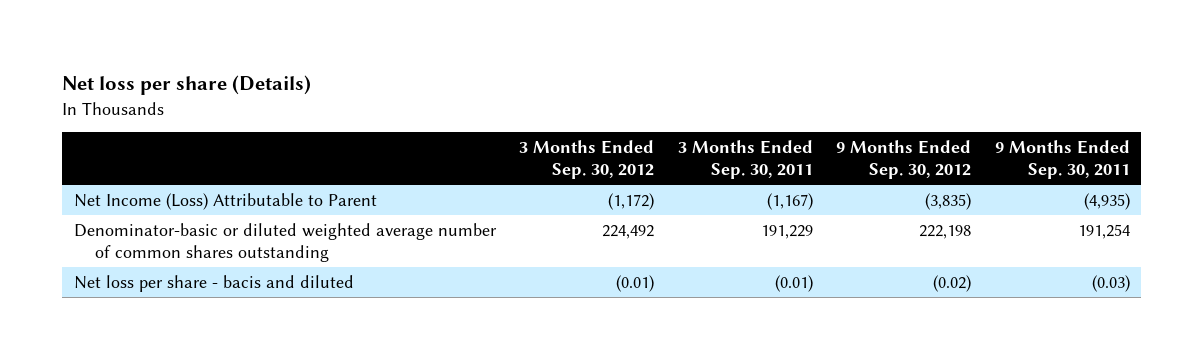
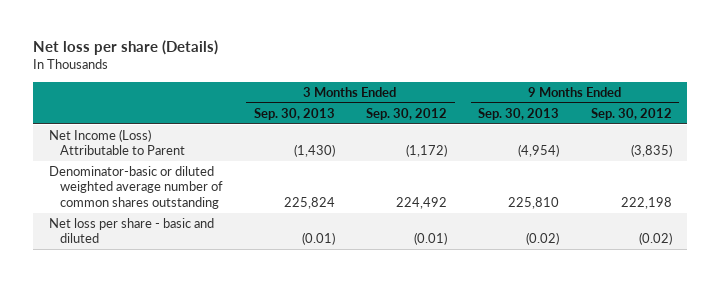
[677,140,813,180] 3 Months Ended Sep. 30, 2011 -> none
[994,140,1130,180] 9 Months Ended Sep. 30, 2011 -> none
none -> [253,107,335,120] Sep. 30, 2013
none -> [478,107,560,120] Sep. 30, 2013
[74,274,355,292] Net loss per share - bacis and diluted -> [48,218,214,244] Net loss per share - basic and diluted

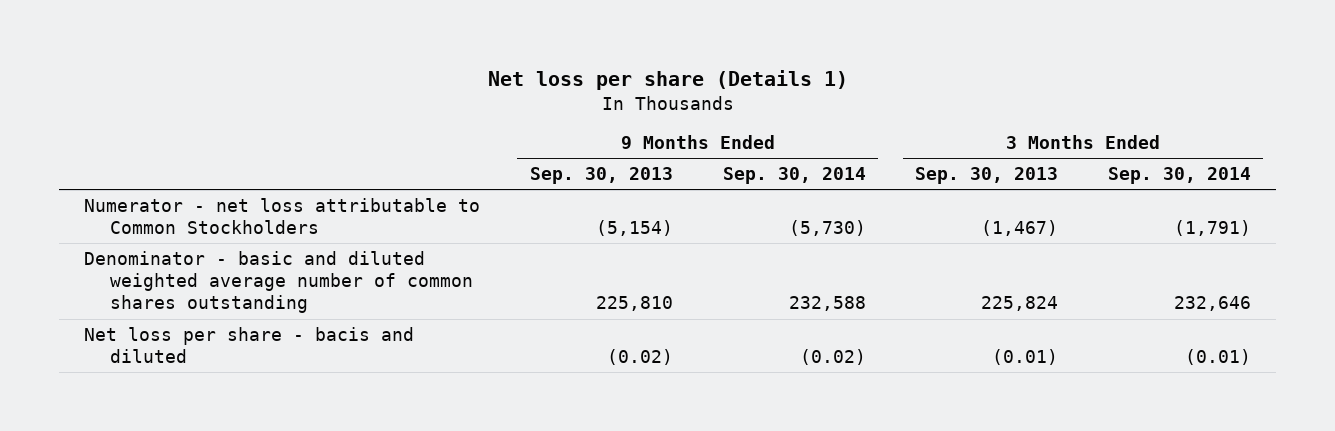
[32,40,218,56] Net loss per share (Details) -> [487,70,848,91] Net loss per share (Details 1)
[366,107,448,120] Sep. 30, 2012 -> none
[590,107,672,120] Sep. 30, 2012 -> none
none -> [722,167,866,185] Sep. 30, 2014
none -> [1107,167,1251,185] Sep. 30, 2014
[48,129,185,156] Net Income (Loss) Attributable to Parent -> [84,197,481,235] Numerator - net loss attributable to Common Stockholders
[293,144,335,158] (1,430) -> [981,220,1059,237] (1,467)
[518,144,560,158] (4,954) -> [595,220,673,237] (5,154)
[48,166,223,209] Denominator-basic or diluted weighted average number of common shares outstanding -> [84,250,474,314] Denominator - basic and diluted weighted average number of common shares outstanding
[48,218,214,244] Net loss per share - basic and diluted -> [84,326,415,364] Net loss per share - bacis and diluted

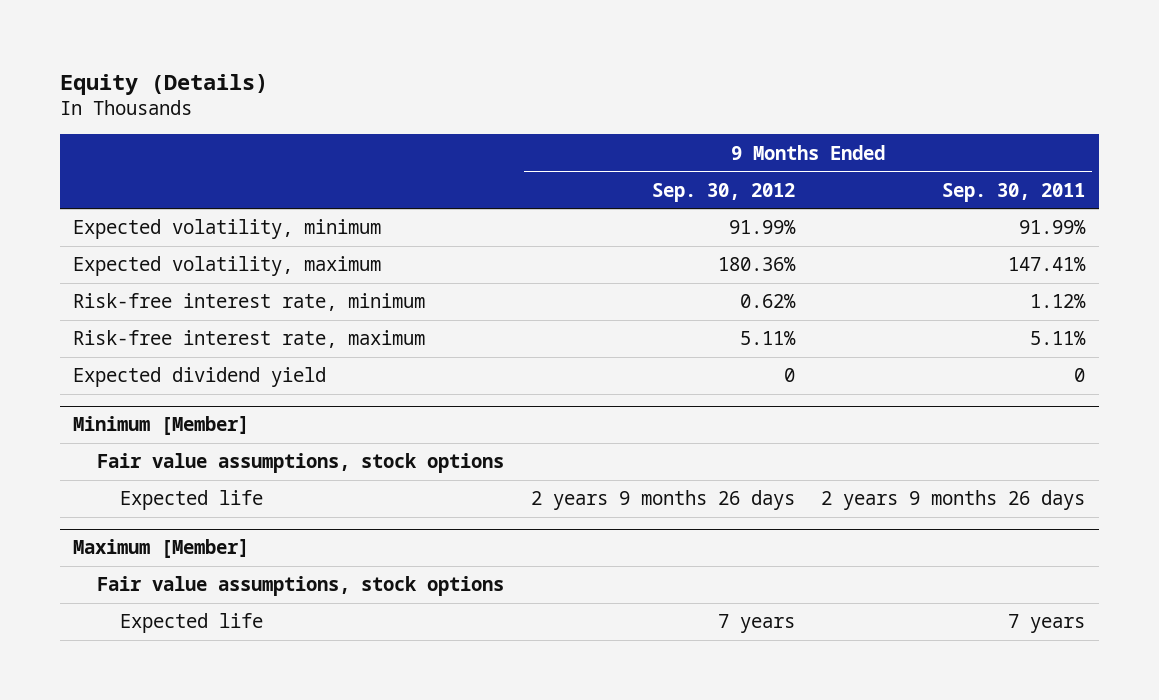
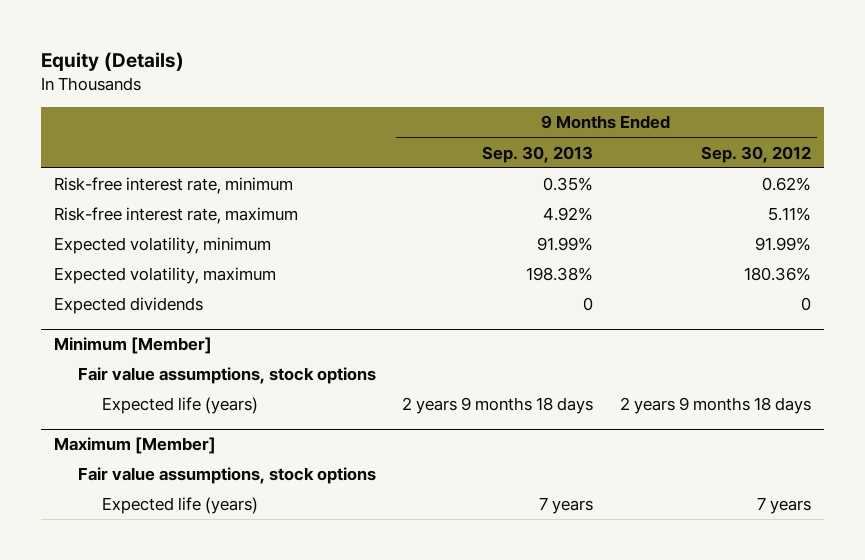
[942,182,1086,202] Sep. 30, 2011 -> none
none -> [482,145,594,163] Sep. 30, 2013
[73,219,382,240] Expected volatility, minimum -> [54,237,272,255] Expected volatility, minimum
[73,256,382,277] Expected volatility, maximum -> [54,267,277,285] Expected volatility, maximum
[73,367,327,388] Expected dividend yield -> [54,297,204,315] Expected dividends
[120,490,264,511] Expected life -> [102,397,259,415] Expected life (years)
[530,490,795,511] 2 years 9 months 26 days -> [619,397,811,415] 2 years 9 months 18 days
[120,613,264,634] Expected life -> [102,497,259,515] Expected life (years)

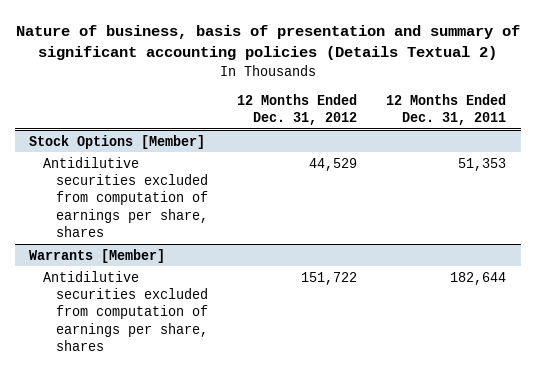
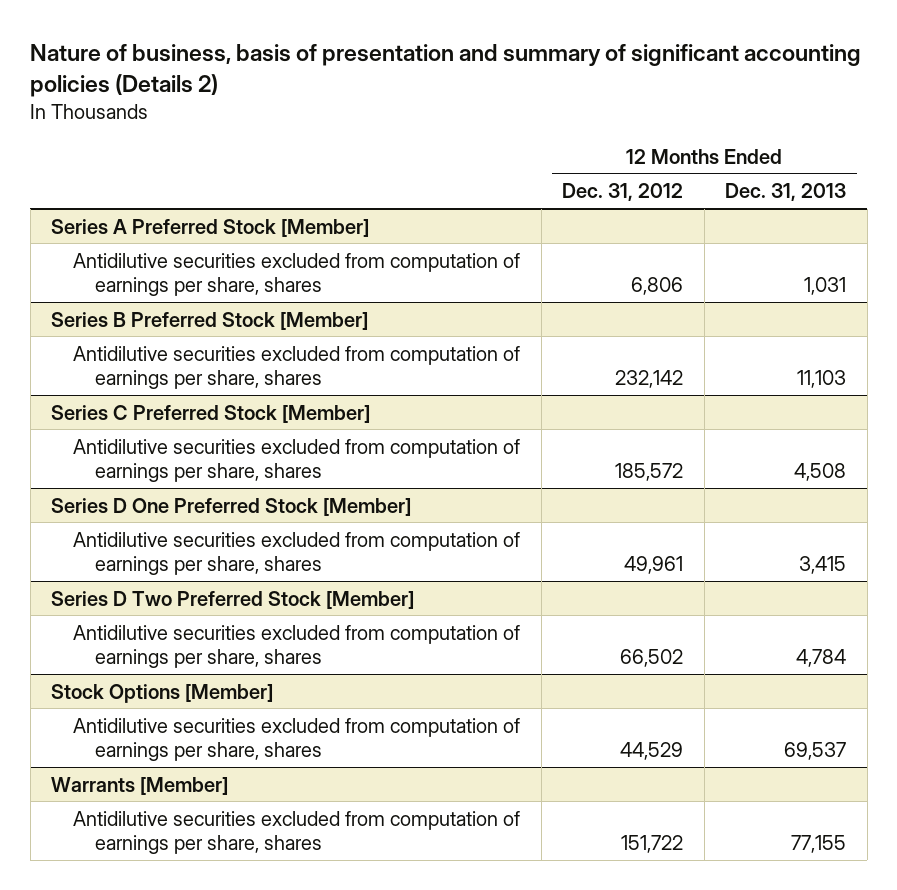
[15,24,520,61] Nature of business, basis of presentation and summary of significant accounting policies (Details Textual 2) -> [30,44,862,98] Nature of business, basis of presentation and summary of significant accounting policies (Details 2)
[386,93,507,126] 12 Months Ended Dec. 31, 2011 -> none
none -> [725,183,847,202] Dec. 31, 2013
none -> [51,218,370,237] Series A Preferred Stock [Member]
none -> [73,252,521,297] Antidilutive securities excluded from computation of earnings per share, shares
none -> [51,311,369,330] Series B Preferred Stock [Member]
none -> [73,345,521,390] Antidilutive securities excluded from computation of earnings per share, shares
none -> [51,404,371,423] Series C Preferred Stock [Member]
none -> [73,438,521,483] Antidilutive securities excluded from computation of earnings per share, shares
none -> [51,497,412,516] Series D One Preferred Stock [Member]
none -> [73,531,521,576] Antidilutive securities excluded from computation of earnings per share, shares
none -> [51,590,415,609] Series D Two Preferred Stock [Member]
none -> [73,624,521,669] Antidilutive securities excluded from computation of earnings per share, shares

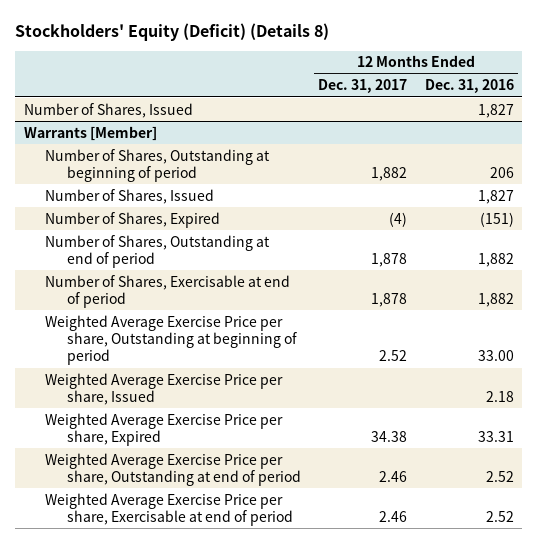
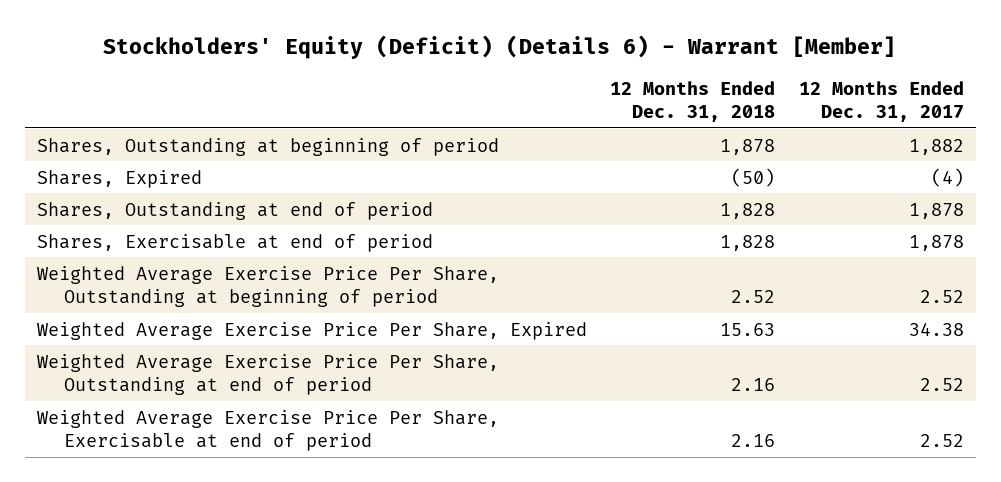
[15,22,330,41] Stockholders' Equity (Deficit) (Details 8) -> [103,34,897,59] Stockholders' Equity (Deficit) (Details 6) - Warrant [Member]
[424,79,514,94] Dec. 31, 2016 -> none
none -> [610,80,776,122] 12 Months Ended Dec. 31, 2018
[23,102,193,118] Number of Shares, Issued -> none
[23,125,157,141] Warrants [Member] -> none
[45,188,215,204] Number of Shares, Issued -> none
[45,372,284,405] Weighted Average Exercise Price per share, Issued -> none
[45,148,271,182] Number of Shares, Outstanding at beginning of period -> [37,137,500,156] Shares, Outstanding at beginning of period
[45,211,221,228] Number of Shares, Expired -> [37,169,203,188] Shares, Expired
[45,234,271,268] Number of Shares, Outstanding at end of period -> [37,201,434,220] Shares, Outstanding at end of period
[45,274,291,308] Number of Shares, Exercisable at end of period -> [37,233,434,252] Shares, Exercisable at end of period
[45,314,297,366] Weighted Average Exercise Price per share, Outstanding at beginning of period -> [37,265,500,307] Weighted Average Exercise Price Per Share, Outstanding at beginning of period
[45,412,284,446] Weighted Average Exercise Price per share, Expired -> [37,321,588,340] Weighted Average Exercise Price Per Share, Expired
[45,452,301,486] Weighted Average Exercise Price per share, Outstanding at end of period -> [37,353,500,395] Weighted Average Exercise Price Per Share, Outstanding at end of period
[379,470,408,482] 2.46 -> [919,377,964,391] 2.52
[45,492,293,526] Weighted Average Exercise Price per share, Exercisable at end of period -> [37,409,500,451] Weighted Average Exercise Price Per Share, Exercisable at end of period
[379,510,408,522] 2.46 -> [919,433,964,447] 2.52

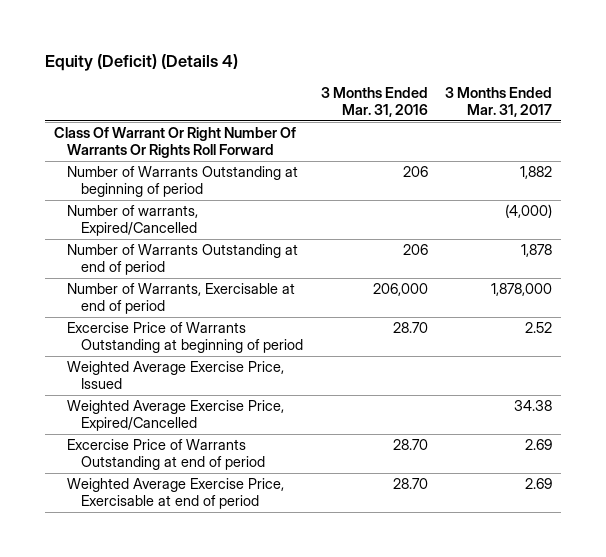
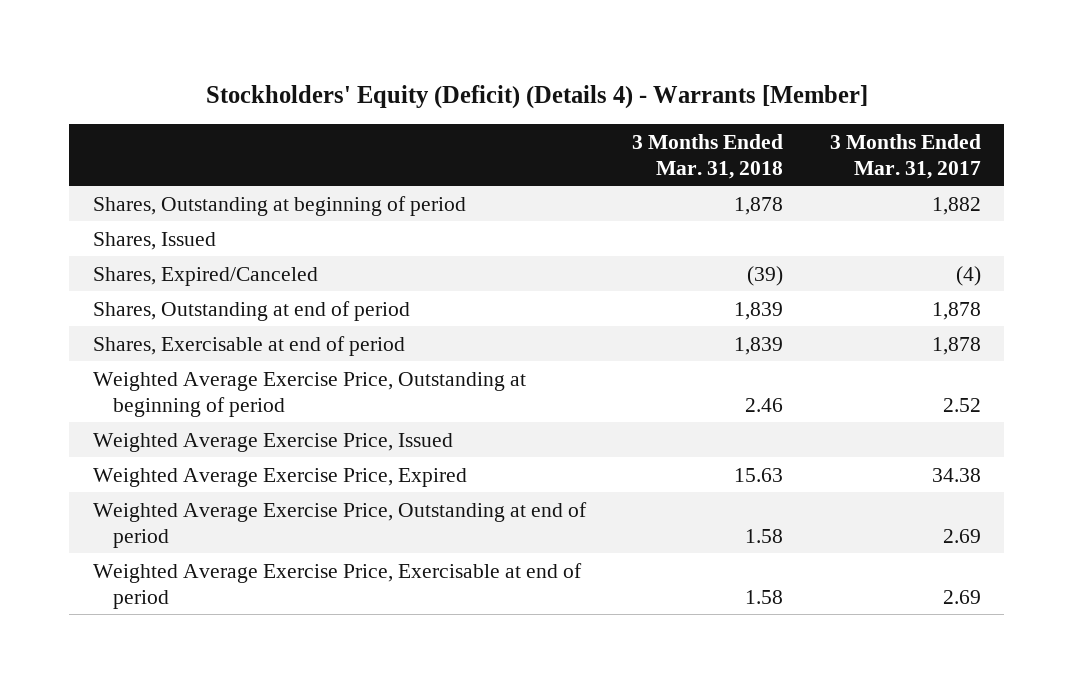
[45,54,239,72] Equity (Deficit) (Details 4) -> [205,84,868,109] Stockholders' Equity (Deficit) (Details 4) - Warrants [Member]
[320,86,428,117] 3 Months Ended Mar. 31, 2016 -> none
none -> [632,133,784,179] 3 Months Ended Mar. 31, 2018
[53,127,296,159] Class Of Warrant Or Right Number Of Warrants Or Rights Roll Forward -> none
[67,205,199,237] Number of warrants, Expired/Cancelled -> none
[67,166,299,198] Number of Warrants Outstanding at beginning of period -> [92,195,466,216] Shares, Outstanding at beginning of period
none -> [92,231,216,250] Shares, Issued
none -> [92,266,318,286] Shares, Expired/Canceled
[67,244,299,276] Number of Warrants Outstanding at end of period -> [92,300,410,321] Shares, Outstanding at end of period
[67,283,296,315] Number of Warrants, Exercisable at end of period -> [92,335,405,356] Shares, Exercisable at end of period
[491,283,553,297] 1,878,000 -> [931,336,981,355] 1,878
[67,322,304,354] Excercise Price of Warrants Outstanding at beginning of period -> [92,371,526,417] Weighted Average Exercise Price, Outstanding at beginning of period
[67,400,285,432] Weighted Average Exercise Price, Expired/Cancelled -> [92,467,467,487] Weighted Average Exercise Price, Expired
[67,439,266,471] Excercise Price of Warrants Outstanding at end of period -> [92,501,587,548] Weighted Average Exercise Price, Outstanding at end of period

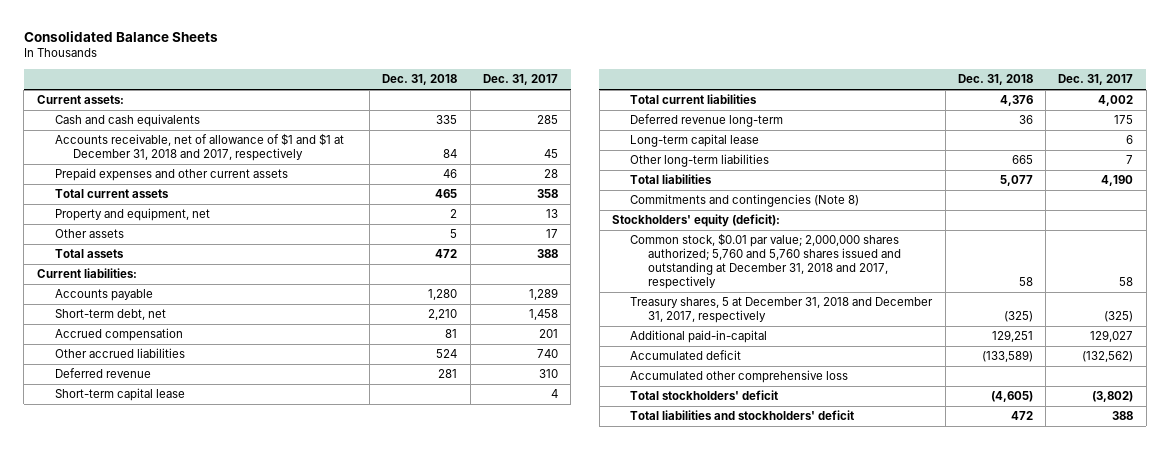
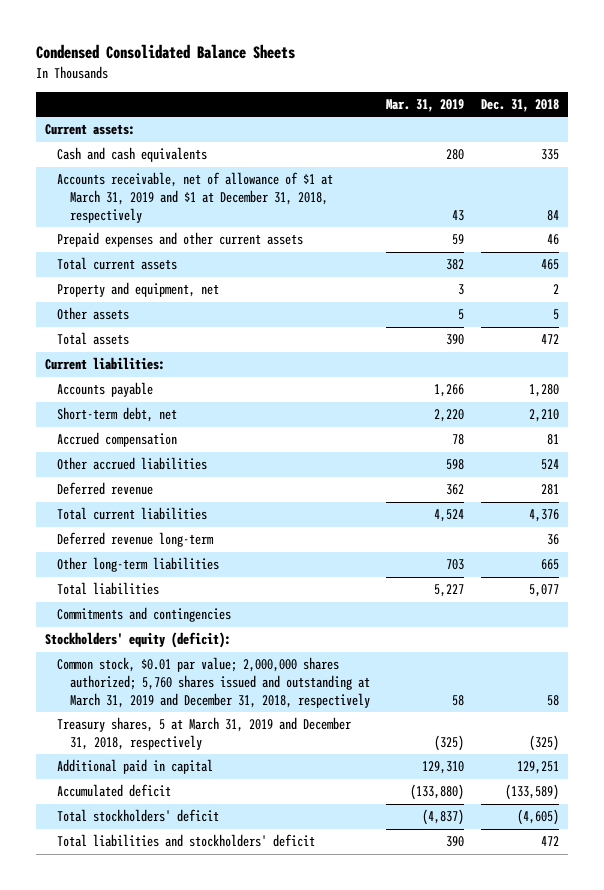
[23,30,218,42] Consolidated Balance Sheets -> [36,44,296,60] Condensed Consolidated Balance Sheets
[482,74,558,86] Dec. 31, 2017 -> none
none -> [386,98,465,112] Mar. 31, 2019
[54,133,344,162] Accounts receivable, net of allowance of $1 and $1 at December 31, 2018 and 2017, respectively -> [57,172,334,223] Accounts receivable, net of allowance of $1 at March 31, 2019 and $1 at December 31, 2018, respectively
[54,388,185,402] Short-term capital lease -> none
[630,134,760,148] Long-term capital lease -> none
[630,194,860,208] Commitments and contingencies (Note 8) -> [57,607,232,623] Commitments and contingencies
[630,233,902,290] Common stock, $0.01 par value; 2,000,000 shares authorized; 5,760 and 5,760 shares issued and outstanding at December 31, 2018 and 2017, respectively -> [57,657,370,708] Common stock, $0.01 par value; 2,000,000 shares authorized; 5,760 shares issued and outstanding at March 31, 2019 and December 31, 2018, respectively
[630,297,934,324] Treasury shares, 5 at December 31, 2018 and December 31, 2017, respectively -> [57,717,352,751] Treasury shares, 5 at March 31, 2019 and December 31, 2018, respectively
[630,330,768,344] Additional paid-in-capital -> [57,759,214,775] Additional paid in capital
[630,370,849,384] Accumulated other comprehensive loss -> none

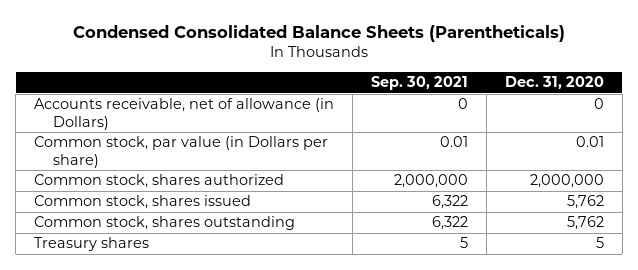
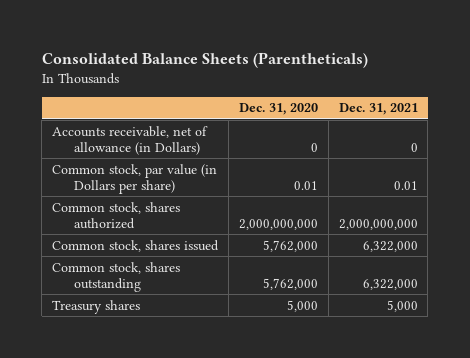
[72,24,565,42] Condensed Consolidated Balance Sheets (Parentheticals) -> [41,51,368,68] Consolidated Balance Sheets (Parentheticals)
[370,76,468,91] Sep. 30, 2021 -> none
none -> [338,103,418,116] Dec. 31, 2021
[529,174,604,189] 2,000,000 -> [238,218,318,230] 2,000,000,000
[566,195,604,210] 5,762 -> [262,239,318,252] 5,762,000
[566,216,604,231] 5,762 -> [262,277,318,290] 5,762,000
[595,237,604,249] 5 -> [286,299,318,312] 5,000

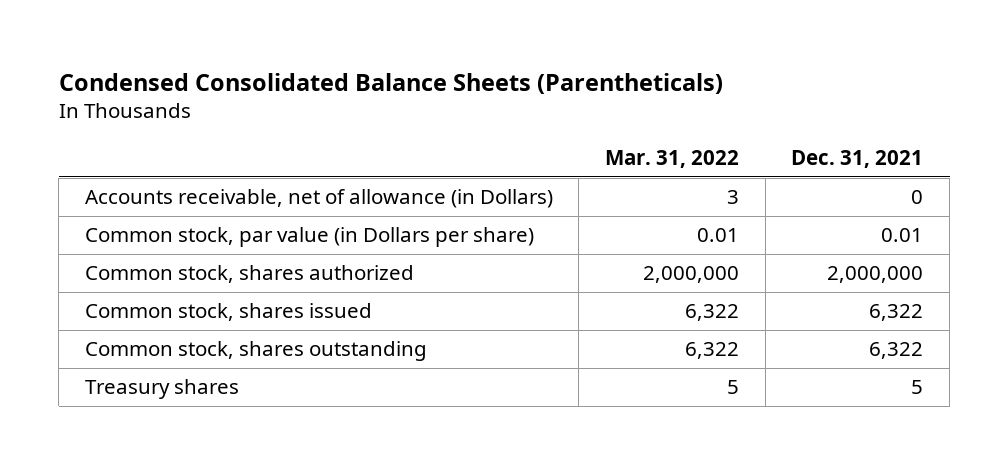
[41,51,368,68] Consolidated Balance Sheets (Parentheticals) -> [58,72,723,94] Condensed Consolidated Balance Sheets (Parentheticals)
[238,103,318,116] Dec. 31, 2020 -> none
none -> [605,150,740,169] Mar. 31, 2022
[338,218,418,230] 2,000,000,000 -> [827,266,924,284] 2,000,000
[362,240,418,252] 6,322,000 -> [869,304,924,322] 6,322
[362,278,418,290] 6,322,000 -> [869,342,924,360] 6,322
[386,299,418,312] 5,000 -> [911,380,924,395] 5

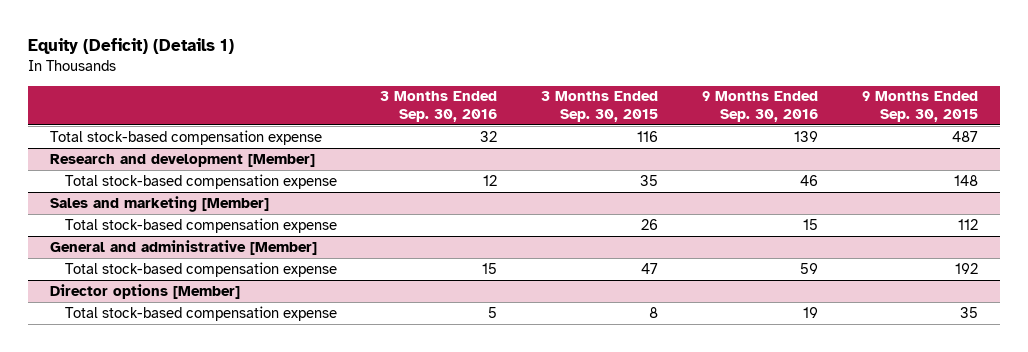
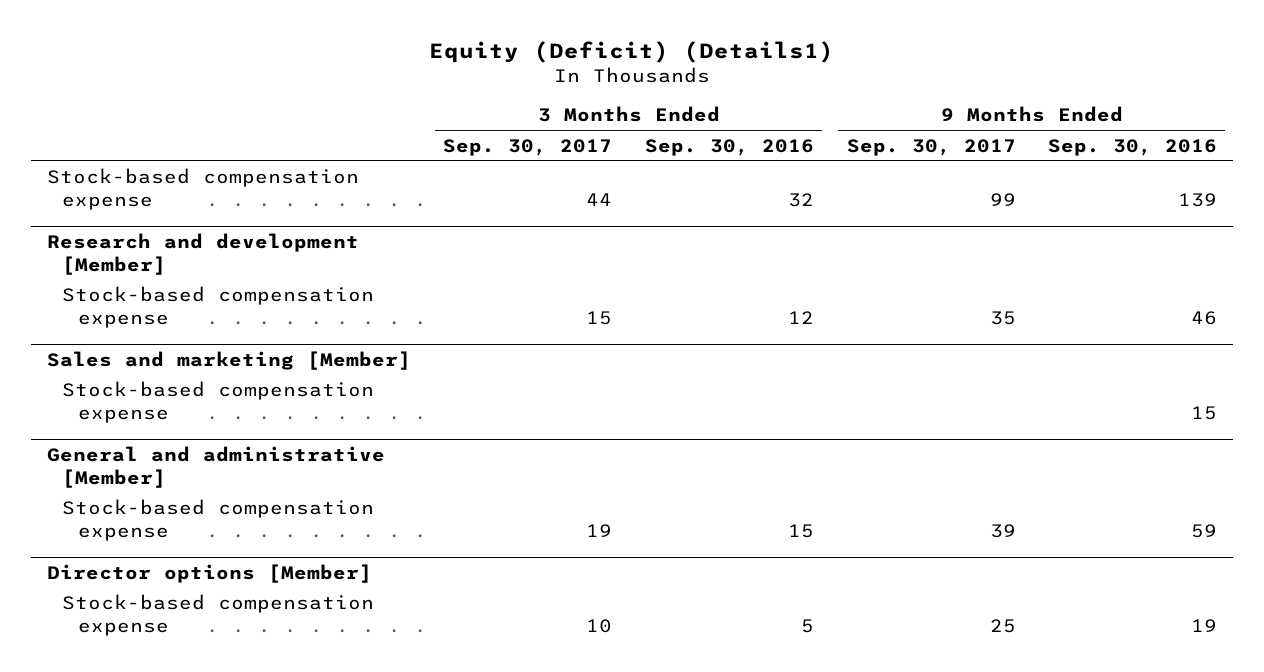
[27,37,234,54] Equity (Deficit) (Details 1) -> [428,41,834,64] Equity (Deficit) (Details1)
[541,91,659,123] 3 Months Ended Sep. 30, 2015 -> none
[862,91,979,123] 9 Months Ended Sep. 30, 2015 -> none
none -> [443,138,613,156] Sep. 30, 2017
none -> [846,138,1016,156] Sep. 30, 2017
[49,129,322,145] Total stock-based compensation expense -> [46,168,359,211] Stock-based compensation expense
[64,173,337,189] Total stock-based compensation expense -> [62,286,375,329] Stock-based compensation expense
[64,217,337,233] Total stock-based compensation expense -> [62,381,375,424] Stock-based compensation expense
[64,261,337,277] Total stock-based compensation expense -> [62,499,375,542] Stock-based compensation expense
[64,305,337,321] Total stock-based compensation expense -> [62,594,375,637] Stock-based compensation expense

